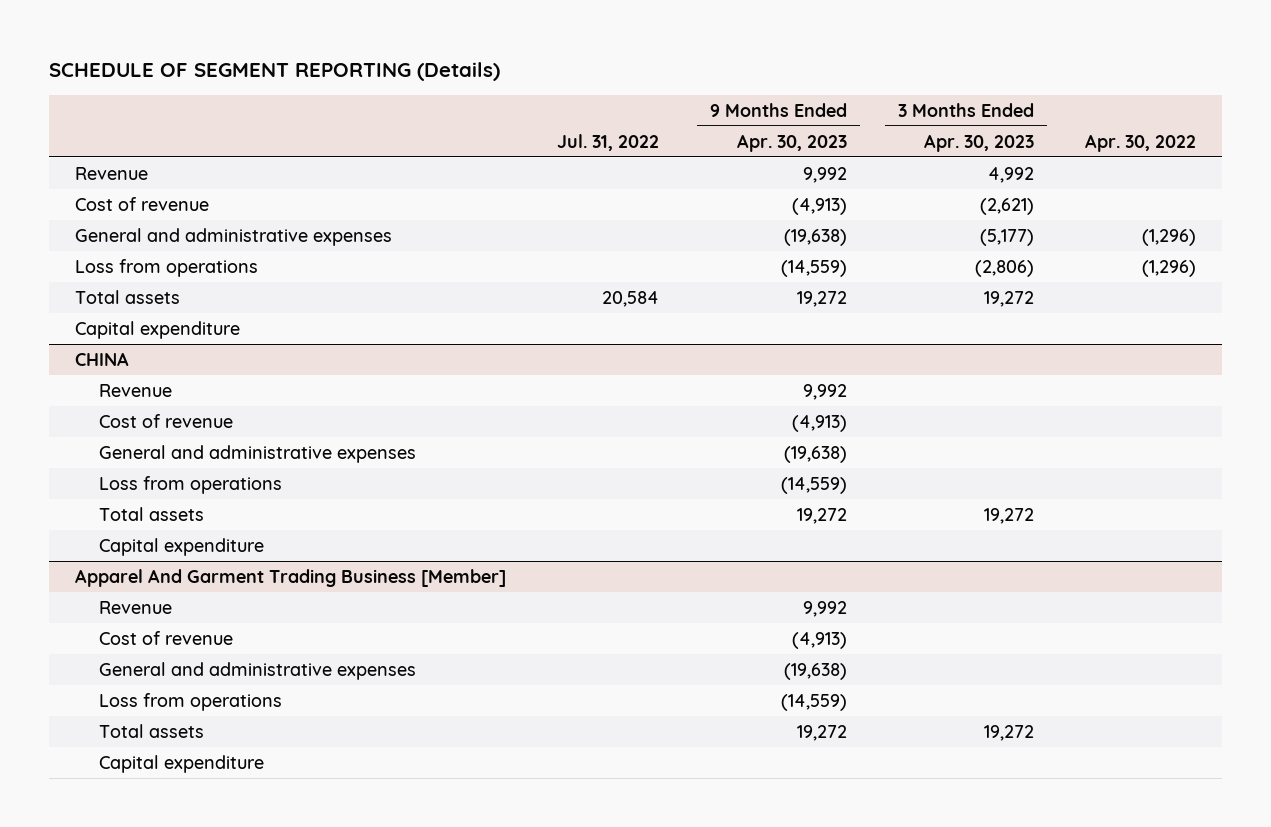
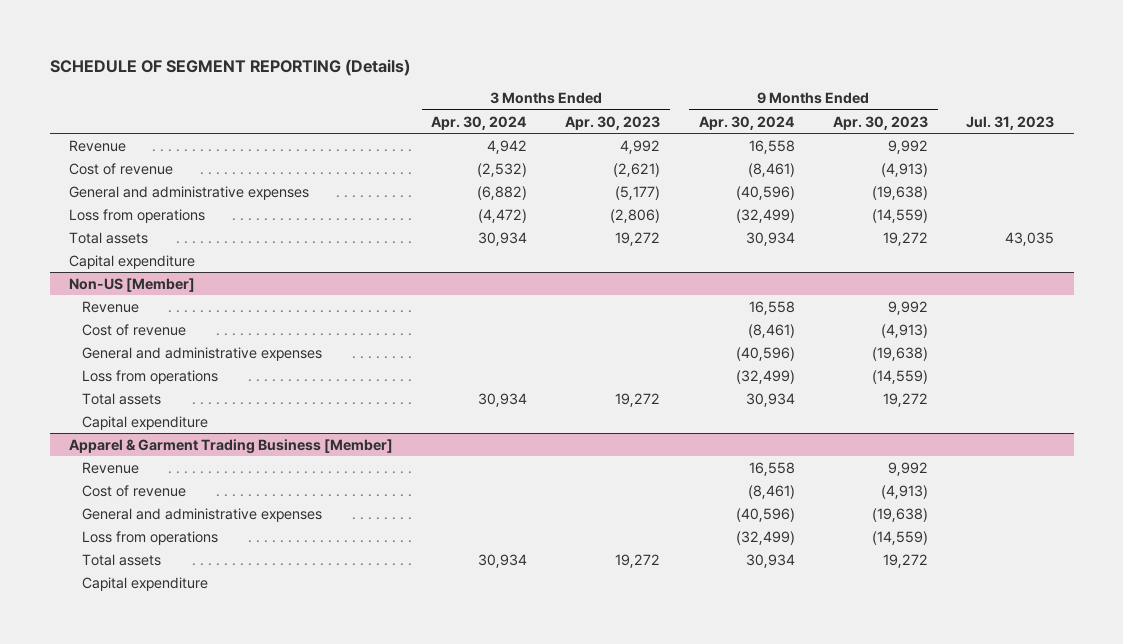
[556,133,659,151] Jul. 31, 2022 -> none
[1085,133,1197,152] Apr. 30, 2022 -> none
none -> [431,115,528,130] Apr. 30, 2024
none -> [698,115,795,130] Apr. 30, 2024
none -> [966,115,1055,130] Jul. 31, 2023
[74,351,129,366] CHINA -> none
none -> [68,277,195,292] Non-US [Member]
[74,568,506,587] Apparel And Garment Trading Business [Member] -> [68,438,393,454] Apparel & Garment Trading Business [Member]

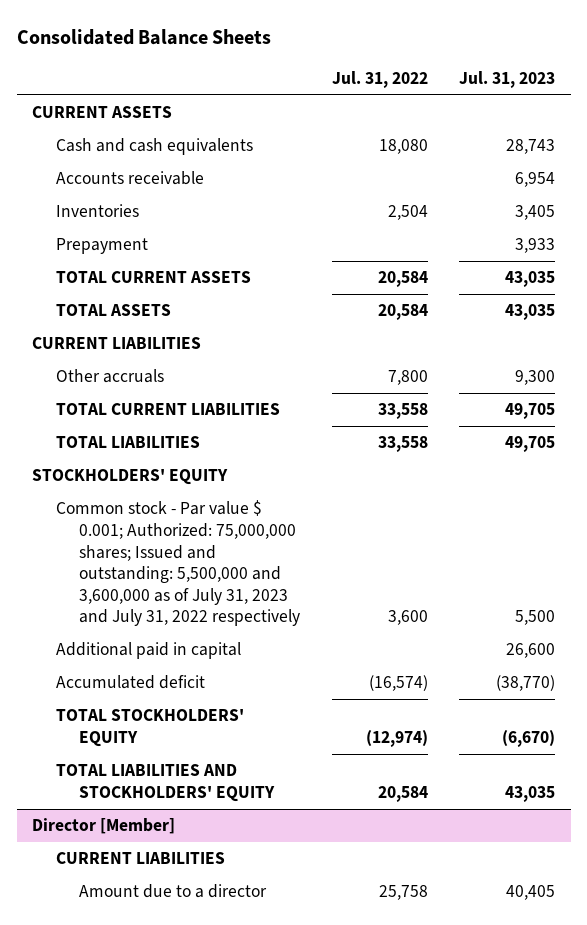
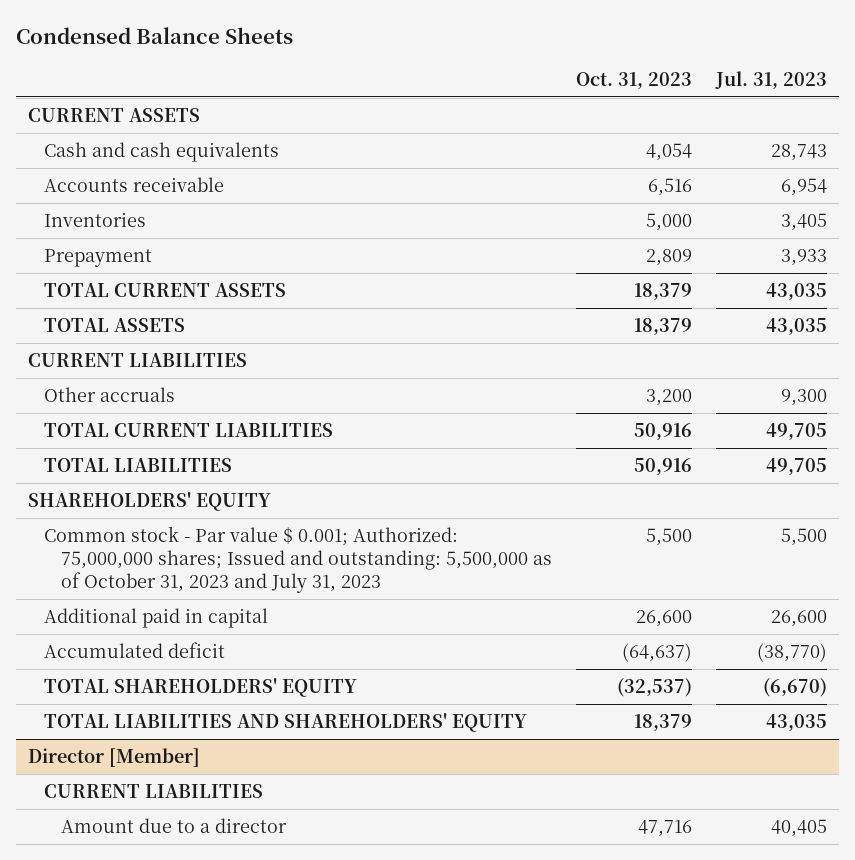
[16,28,271,45] Consolidated Balance Sheets -> [15,26,293,44] Condensed Balance Sheets
[331,70,428,88] Jul. 31, 2022 -> none
none -> [576,72,693,90] Oct. 31, 2023
[32,469,229,486] STOCKHOLDERS' EQUITY -> [27,492,271,512] SHAREHOLDERS' EQUITY
[55,500,301,627] Common stock - Par value $ 0.001; Authorized: 75,000,000 shares; Issued and outstanding: 5,500,000 and 3,600,000 as of July 31, 2023 and July 31, 2022 respectively -> [44,526,553,594] Common stock - Par value $ 0.001; Authorized: 75,000,000 shares; Issued and outstanding: 5,500,000 as of October 31, 2023 and July 31, 2023
[55,709,244,748] TOTAL STOCKHOLDERS' EQUITY -> [44,678,358,698] TOTAL SHAREHOLDERS' EQUITY
[55,764,276,803] TOTAL LIABILITIES AND STOCKHOLDERS' EQUITY -> [44,713,528,733] TOTAL LIABILITIES AND SHAREHOLDERS' EQUITY

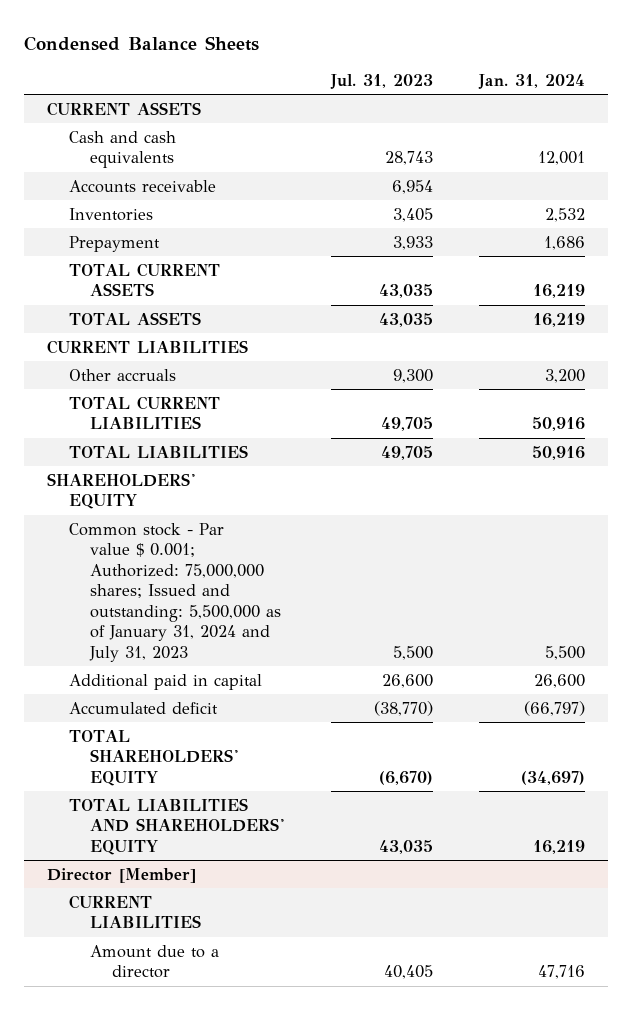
[576,72,693,90] Oct. 31, 2023 -> none
none -> [477,73,585,89] Jan. 31, 2024
[44,526,553,594] Common stock - Par value $ 0.001; Authorized: 75,000,000 shares; Issued and outstanding: 5,500,000 as of October 31, 2023 and July 31, 2023 -> [68,522,282,662] Common stock - Par value $ 0.001; Authorized: 75,000,000 shares; Issued and outstanding: 5,500,000 as of January 31, 2024 and July 31, 2023

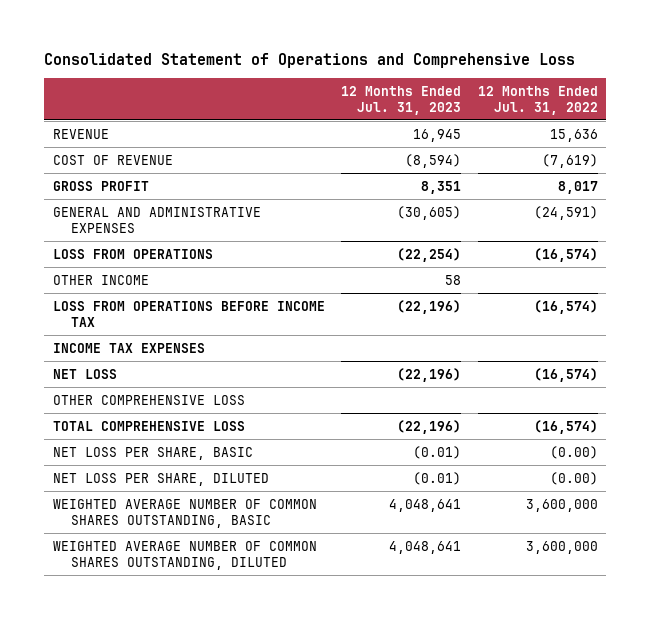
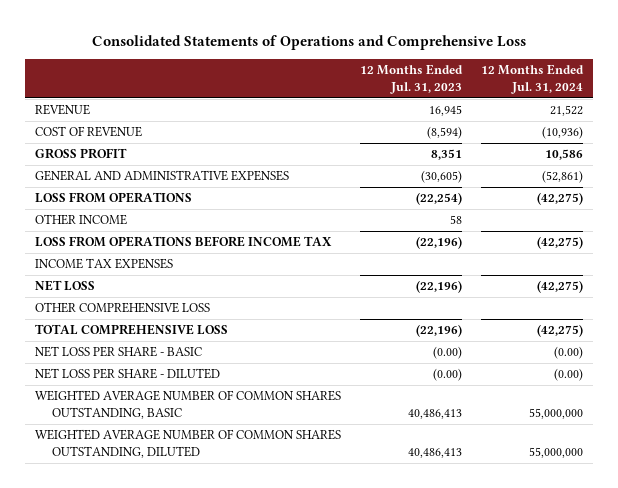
[44,52,576,68] Consolidated Statement of Operations and Comprehensive Loss -> [91,34,526,50] Consolidated Statements of Operations and Comprehensive Loss
[477,86,598,115] 12 Months Ended Jul. 31, 2022 -> none
none -> [481,64,585,95] 12 Months Ended Jul. 31, 2024
[52,446,253,460] NET LOSS PER SHARE, BASIC -> [34,346,202,358] NET LOSS PER SHARE - BASIC
[413,445,462,459] (0.01) -> [432,346,462,360] (0.00)
[52,472,269,486] NET LOSS PER SHARE, DILUTED -> [34,368,220,380] NET LOSS PER SHARE - DILUTED
[413,471,462,485] (0.01) -> [432,368,462,382] (0.00)
[389,498,462,512] 4,048,641 -> [407,409,462,420] 40,486,413
[389,540,462,554] 4,048,641 -> [407,448,462,459] 40,486,413

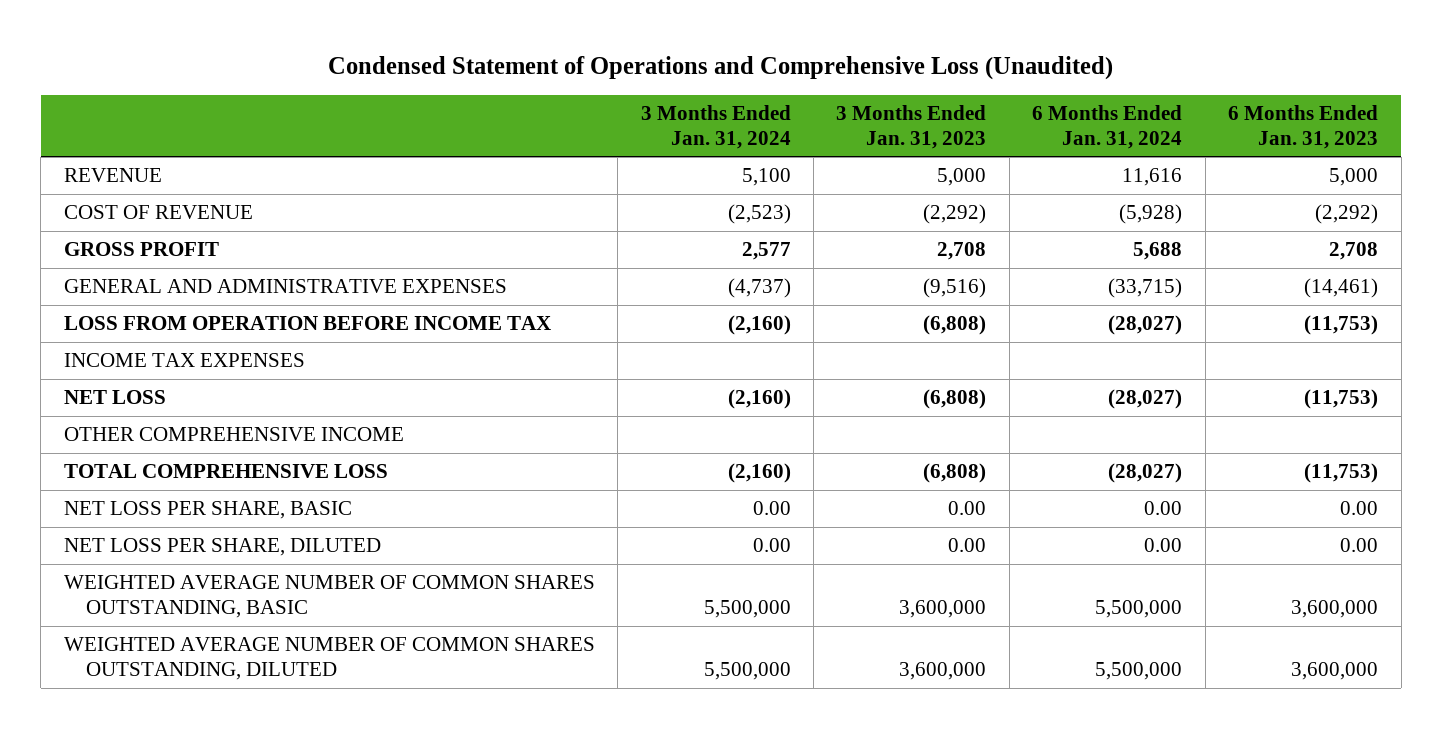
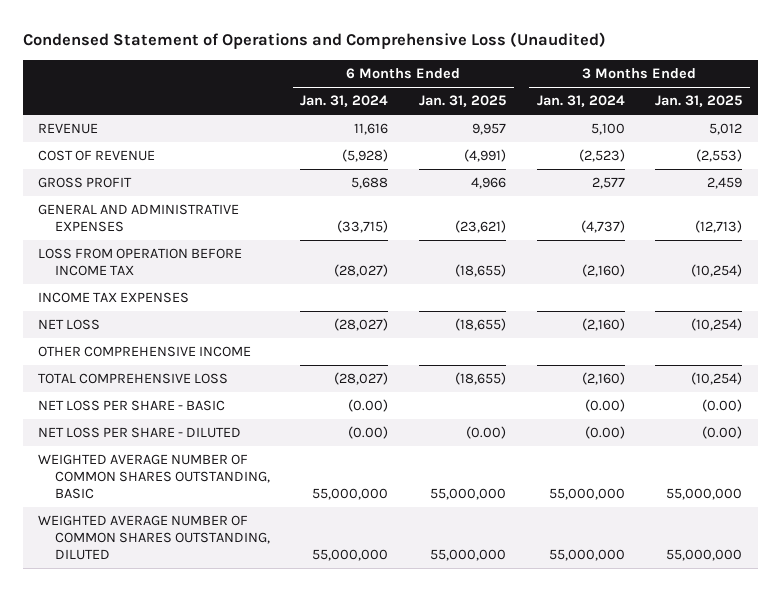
[836,105,987,149] 3 Months Ended Jan. 31, 2023 -> none
[1228,105,1379,149] 6 Months Ended Jan. 31, 2023 -> none
none -> [419,95,507,108] Jan. 31, 2025
none -> [655,95,743,108] Jan. 31, 2025
[63,501,352,520] NET LOSS PER SHARE, BASIC -> [38,400,226,412] NET LOSS PER SHARE - BASIC
[752,501,791,516] 0.00 -> [584,399,625,413] (0.00)
[1144,501,1183,516] 0.00 -> [348,399,389,413] (0.00)
[63,538,381,557] NET LOSS PER SHARE, DILUTED -> [38,427,242,439] NET LOSS PER SHARE - DILUTED
[752,538,791,553] 0.00 -> [584,426,625,440] (0.00)
[1144,538,1183,553] 0.00 -> [348,426,389,440] (0.00)
[703,600,791,619] 5,500,000 -> [548,487,625,500] 55,000,000
[1095,600,1183,619] 5,500,000 -> [312,487,389,500] 55,000,000
[703,662,791,681] 5,500,000 -> [548,548,625,561] 55,000,000
[1095,662,1183,681] 5,500,000 -> [312,548,389,561] 55,000,000

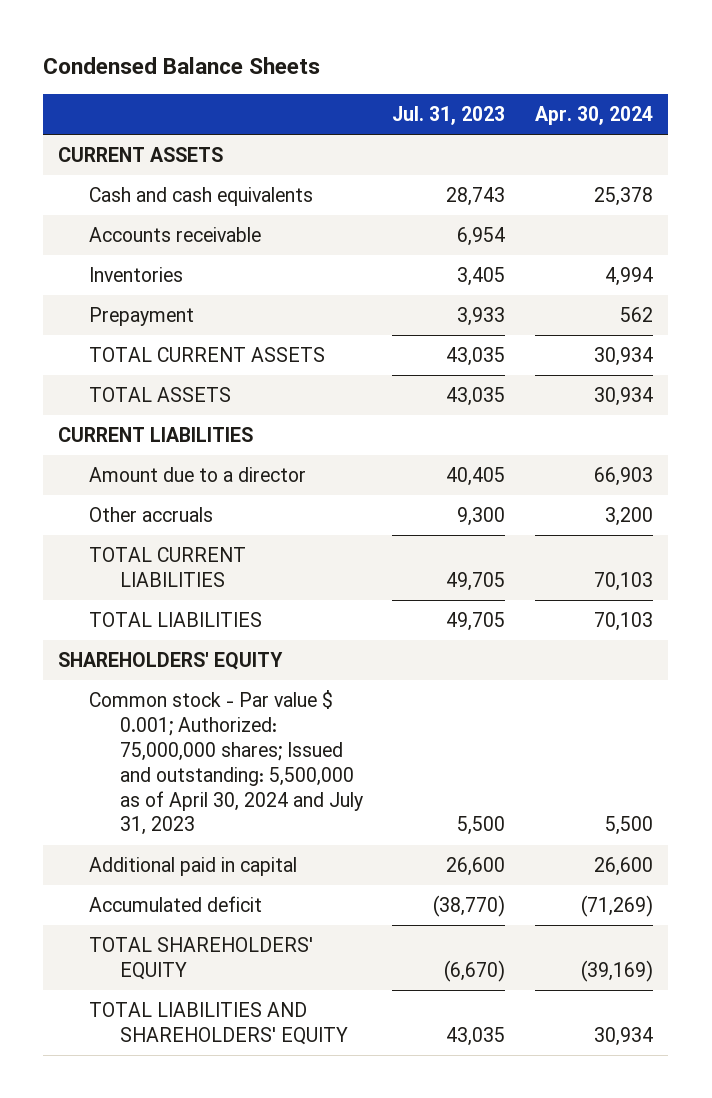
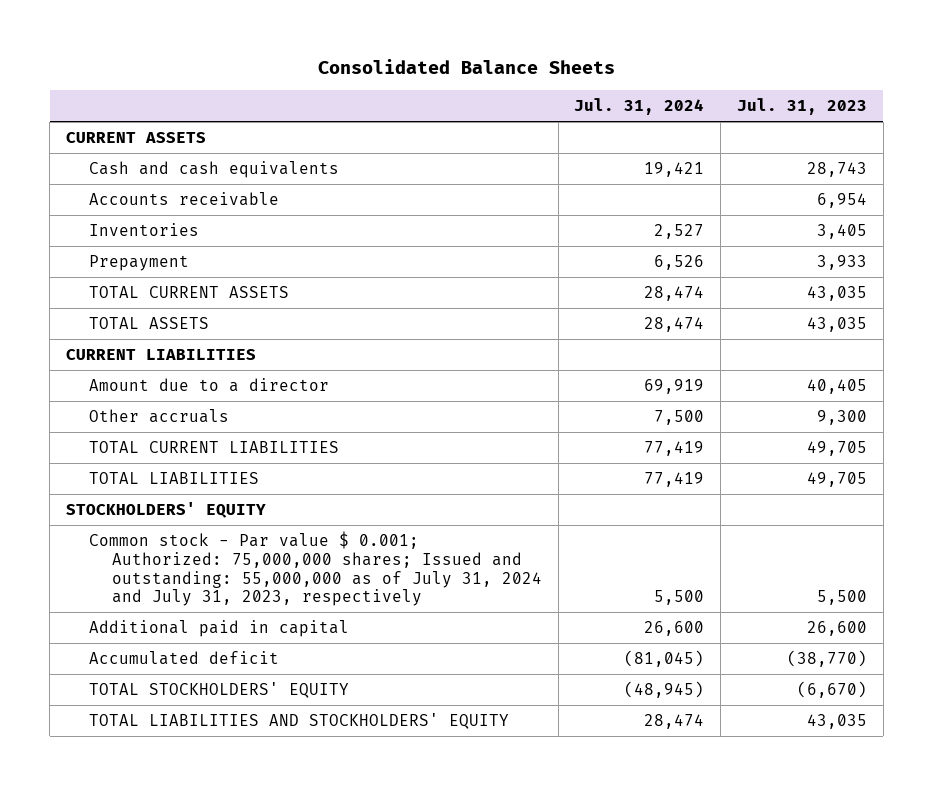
[43,56,321,74] Condensed Balance Sheets -> [317,59,615,75] Consolidated Balance Sheets
[535,105,654,125] Apr. 30, 2024 -> none
none -> [574,98,705,116] Jul. 31, 2024
[58,652,284,671] SHAREHOLDERS' EQUITY -> [66,502,267,519] STOCKHOLDERS' EQUITY
[88,690,363,836] Common stock - Par value $ 0.001; Authorized: 75,000,000 shares; Issued and outstanding: 5,500,000 as of April 30, 2024 and July 31, 2023 -> [89,531,542,607] Common stock - Par value $ 0.001; Authorized: 75,000,000 shares; Issued and outstanding: 55,000,000 as of July 31, 2024 and July 31, 2023, respectively
[88,937,313,980] TOTAL SHAREHOLDERS' EQUITY -> [89,682,350,699] TOTAL STOCKHOLDERS' EQUITY
[88,1002,348,1045] TOTAL LIABILITIES AND SHAREHOLDERS' EQUITY -> [89,713,510,730] TOTAL LIABILITIES AND STOCKHOLDERS' EQUITY

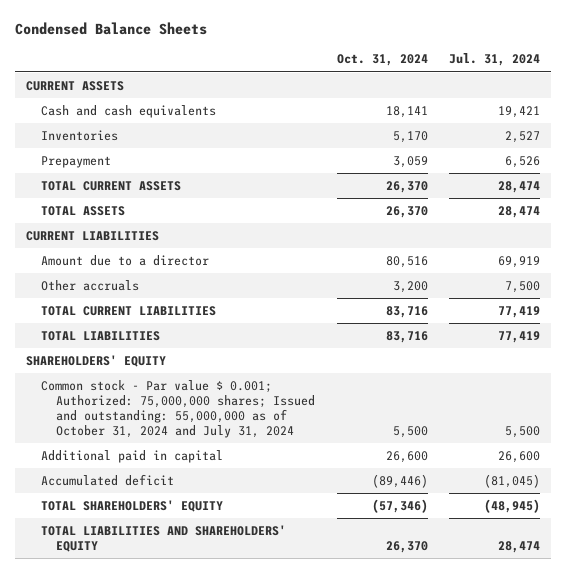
[317,59,615,75] Consolidated Balance Sheets -> [14,22,207,36] Condensed Balance Sheets
[736,98,867,116] Jul. 31, 2023 -> none
none -> [336,54,428,67] Oct. 31, 2024
[89,192,280,207] Accounts receivable -> none
[66,502,267,519] STOCKHOLDERS' EQUITY -> [25,354,166,367] SHAREHOLDERS' EQUITY
[89,531,542,607] Common stock - Par value $ 0.001; Authorized: 75,000,000 shares; Issued and outstanding: 55,000,000 as of July 31, 2024 and July 31, 2023, respectively -> [40,379,316,438] Common stock - Par value $ 0.001; Authorized: 75,000,000 shares; Issued and outstanding: 55,000,000 as of October 31, 2024 and July 31, 2024
[89,682,350,699] TOTAL STOCKHOLDERS' EQUITY -> [40,499,223,512] TOTAL SHAREHOLDERS' EQUITY
[89,713,510,730] TOTAL LIABILITIES AND STOCKHOLDERS' EQUITY -> [40,524,286,552] TOTAL LIABILITIES AND SHAREHOLDERS' EQUITY

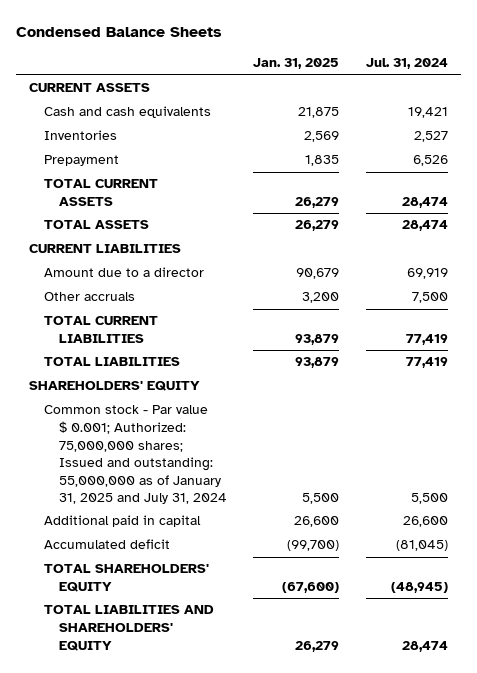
[336,54,428,67] Oct. 31, 2024 -> none
none -> [253,58,340,70] Jan. 31, 2025
[40,379,316,438] Common stock - Par value $ 0.001; Authorized: 75,000,000 shares; Issued and outstanding: 55,000,000 as of October 31, 2024 and July 31, 2024 -> [43,405,227,505] Common stock - Par value $ 0.001; Authorized: 75,000,000 shares; Issued and outstanding: 55,000,000 as of January 31, 2025 and July 31, 2024

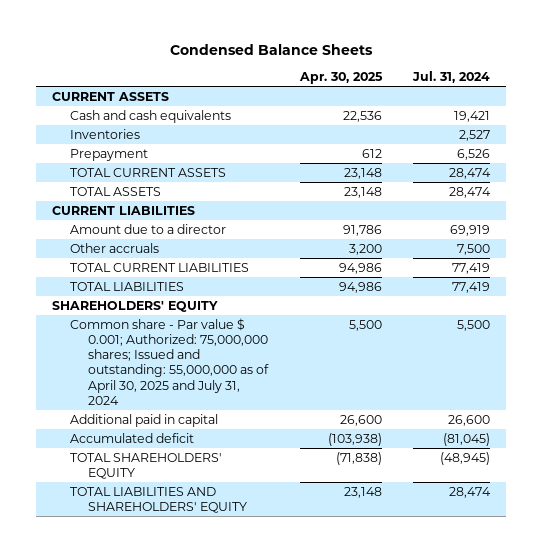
[253,58,340,70] Jan. 31, 2025 -> none
none -> [298,72,383,85] Apr. 30, 2025
[43,405,227,505] Common stock - Par value $ 0.001; Authorized: 75,000,000 shares; Issued and outstanding: 55,000,000 as of January 31, 2025 and July 31, 2024 -> [69,317,270,405] Common share - Par value $ 0.001; Authorized: 75,000,000 shares; Issued and outstanding: 55,000,000 as of April 30, 2025 and July 31, 2024

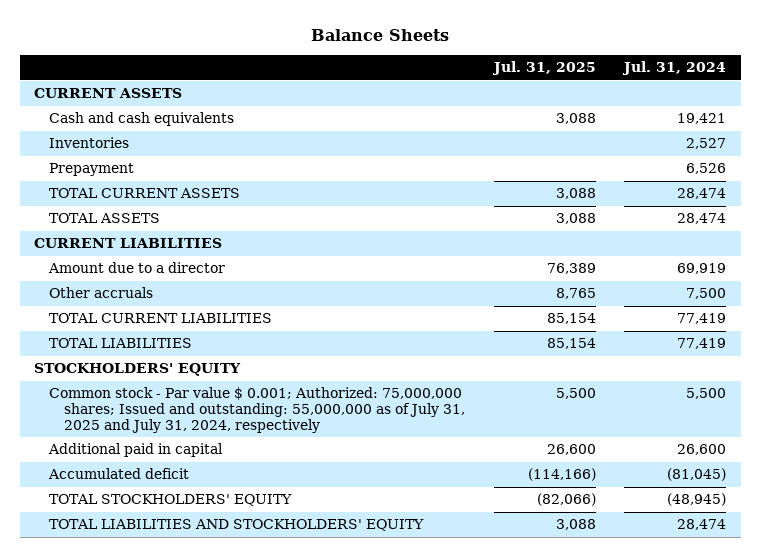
[169,44,373,56] Condensed Balance Sheets -> [311,29,450,42] Balance Sheets
[298,72,383,85] Apr. 30, 2025 -> none
none -> [491,61,596,76] Jul. 31, 2025
[51,300,218,312] SHAREHOLDERS' EQUITY -> [34,363,242,377] STOCKHOLDERS' EQUITY
[69,317,270,405] Common share - Par value $ 0.001; Authorized: 75,000,000 shares; Issued and outstanding: 55,000,000 as of April 30, 2025 and July 31, 2024 -> [49,387,465,434] Common stock - Par value $ 0.001; Authorized: 75,000,000 shares; Issued and outstanding: 55,000,000 as of July 31, 2025 and July 31, 2024, respectively
[69,452,222,479] TOTAL SHAREHOLDERS' EQUITY -> [49,494,293,507] TOTAL STOCKHOLDERS' EQUITY
[69,486,248,513] TOTAL LIABILITIES AND SHAREHOLDERS' EQUITY -> [49,519,425,532] TOTAL LIABILITIES AND STOCKHOLDERS' EQUITY

